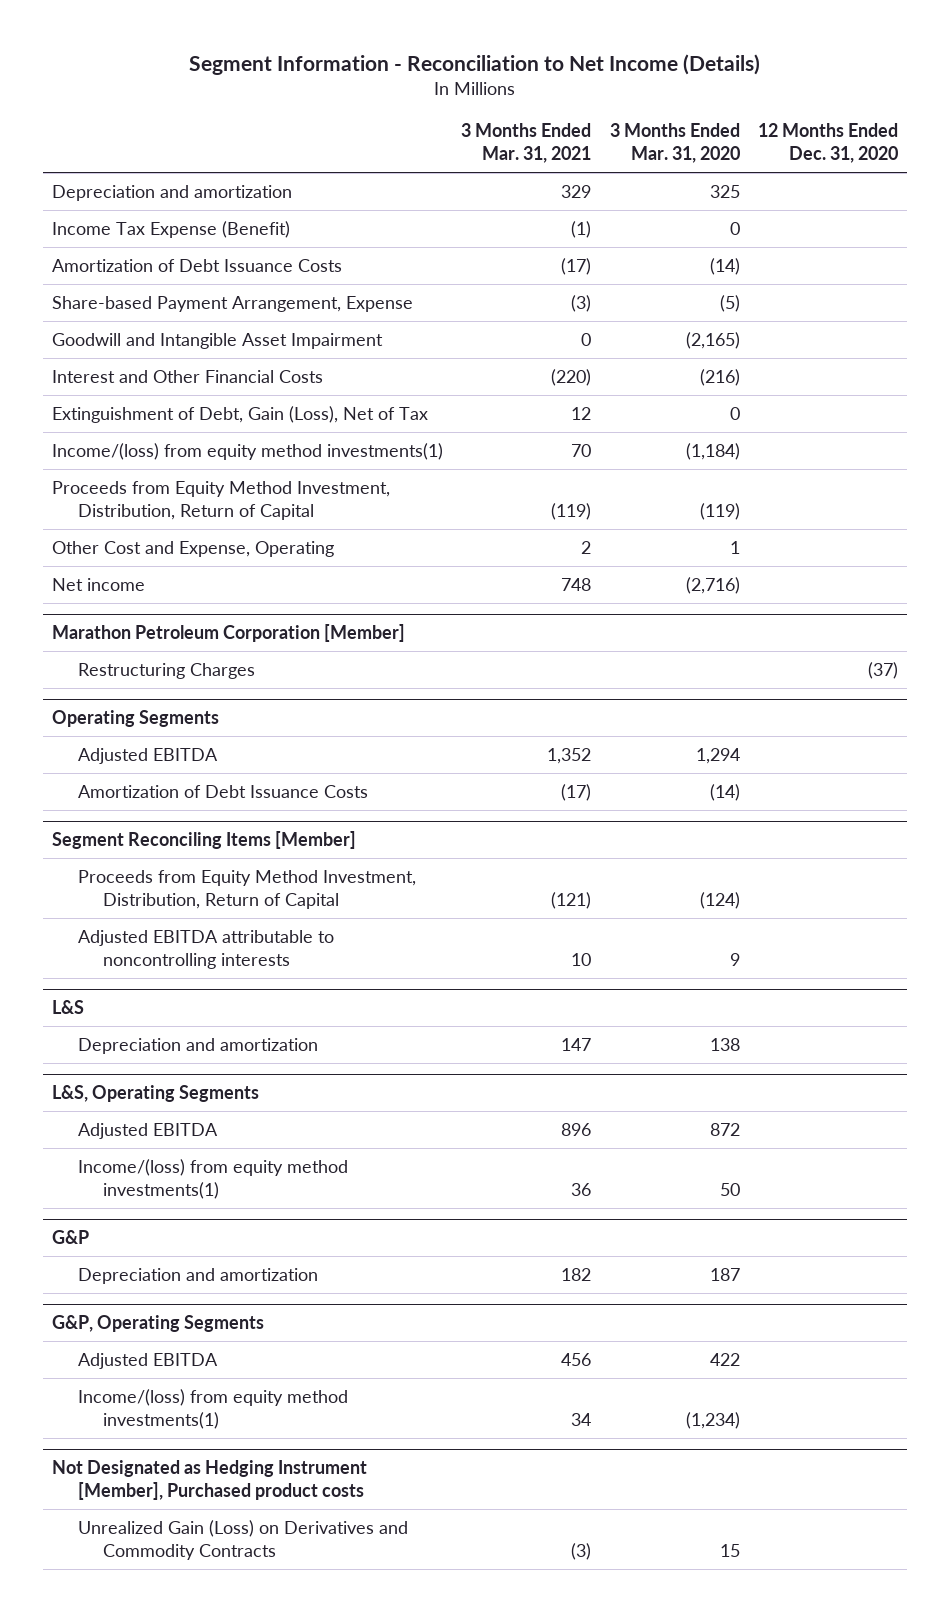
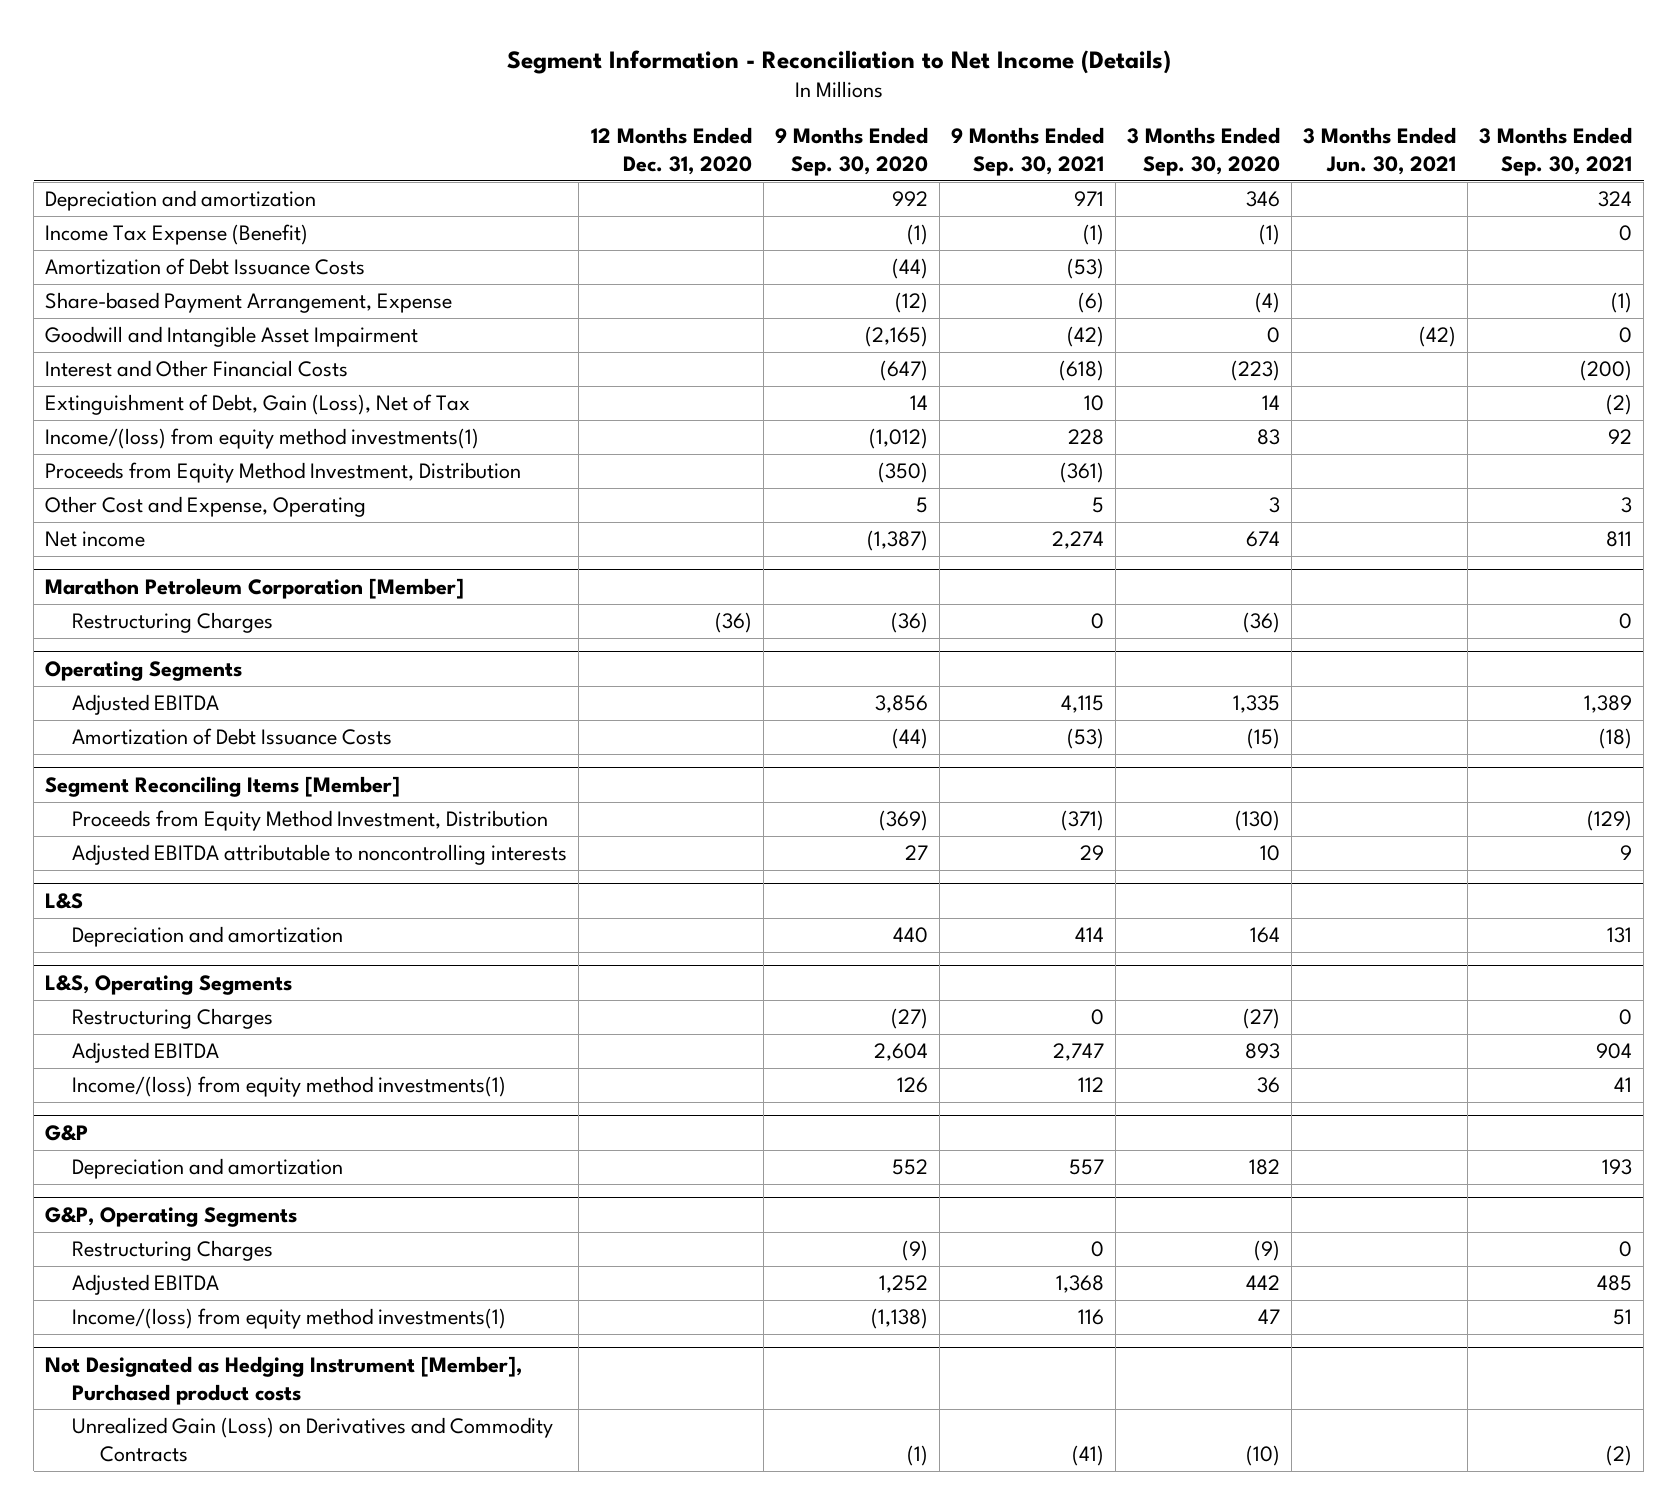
[461,123,592,164] 3 Months Ended Mar. 31, 2021 -> none
[609,123,740,164] 3 Months Ended Mar. 31, 2020 -> none
none -> [774,127,928,176] 9 Months Ended Sep. 30, 2020
none -> [950,127,1104,176] 9 Months Ended Sep. 30, 2021
none -> [1126,127,1280,176] 3 Months Ended Sep. 30, 2020
none -> [1302,127,1456,175] 3 Months Ended Jun. 30, 2021
none -> [1479,127,1633,176] 3 Months Ended Sep. 30, 2021
[52,480,391,520] Proceeds from Equity Method Investment, Distribution, Return of Capital -> [45,462,522,484] Proceeds from Equity Method Investment, Distribution
[868,661,899,679] (37) -> [714,612,752,634] (36)
[77,869,416,909] Proceeds from Equity Method Investment, Distribution, Return of Capital -> [72,810,549,832] Proceeds from Equity Method Investment, Distribution
none -> [72,1008,274,1030] Restructuring Charges
none -> [72,1240,274,1262] Restructuring Charges

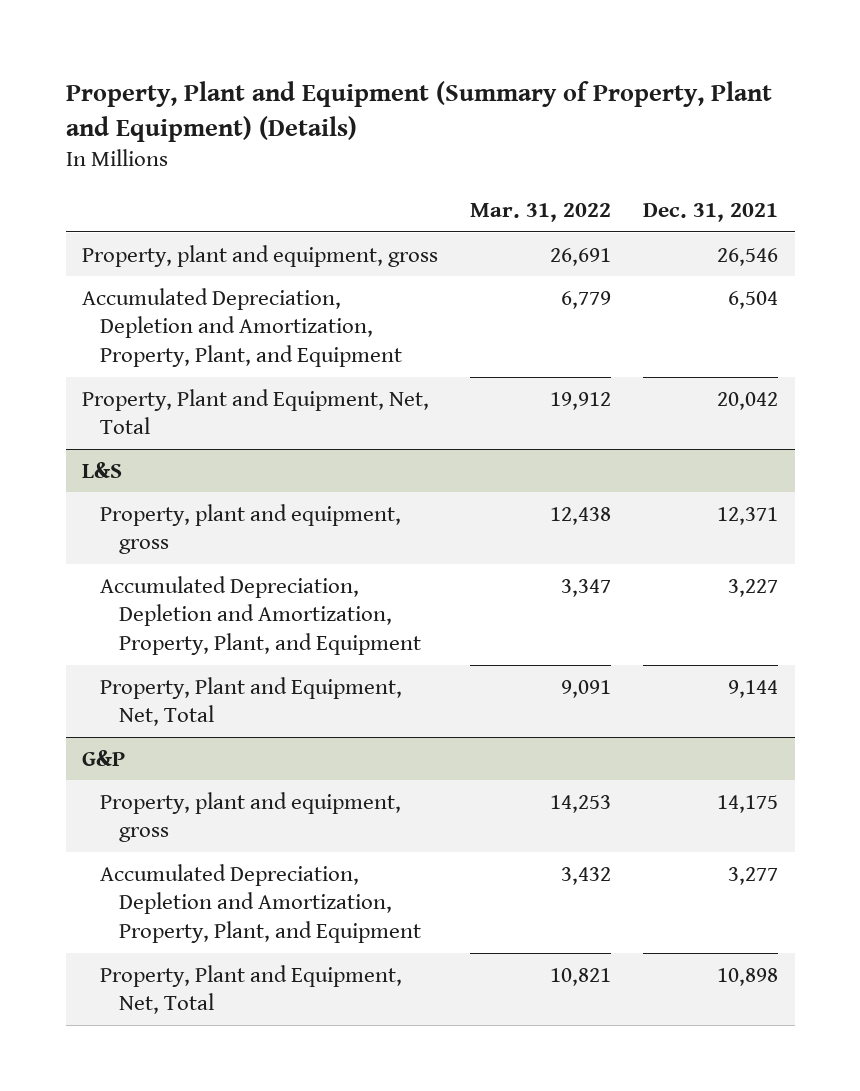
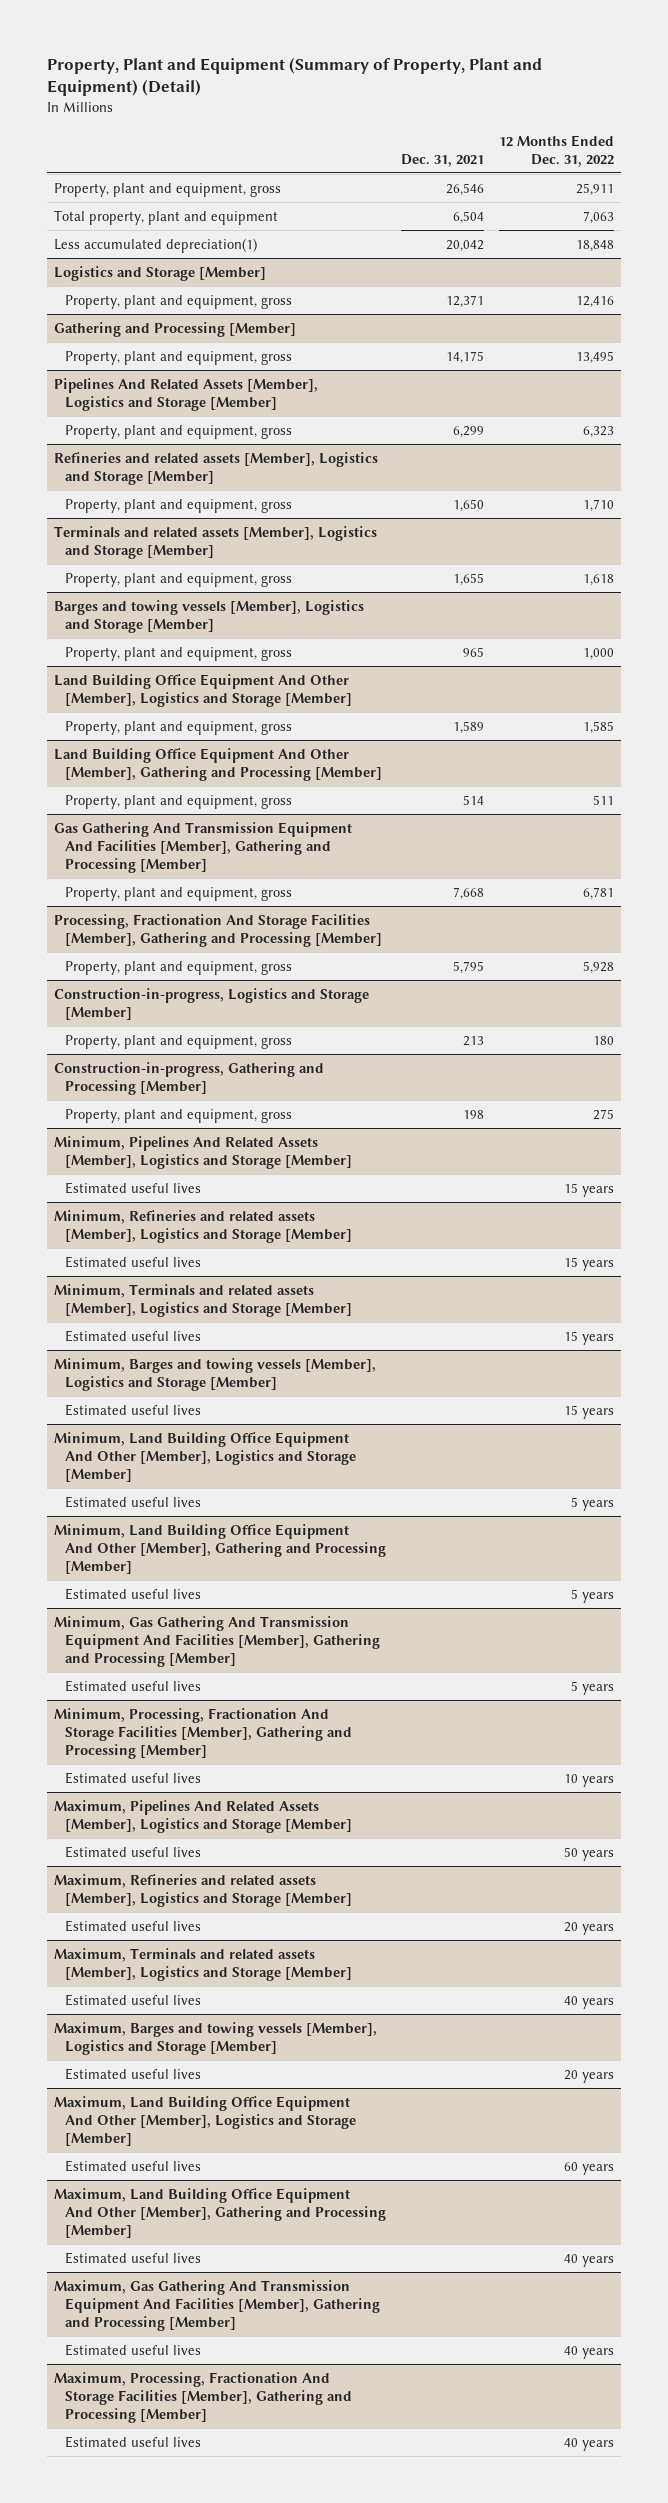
[65,80,772,142] Property, Plant and Equipment (Summary of Property, Plant and Equipment) (Details) -> [46,56,542,97] Property, Plant and Equipment (Summary of Property, Plant and Equipment) (Detail)
[470,203,612,223] Mar. 31, 2022 -> none
none -> [498,134,614,167] 12 Months Ended Dec. 31, 2022
[81,287,403,368] Accumulated Depreciation, Depletion and Amortization, Property, Plant, and Equipment -> [54,209,279,225] Total property, plant and equipment
[81,388,429,435] Property, Plant and Equipment, Net, Total -> [54,237,258,253] Less accumulated depreciation(1)
[81,461,122,478] L&S -> [54,265,267,281] Logistics and Storage [Member]
[100,575,422,656] Accumulated Depreciation, Depletion and Amortization, Property, Plant, and Equipment -> none
[100,676,403,727] Property, Plant and Equipment, Net, Total -> none
[81,749,125,766] G&P -> [54,321,297,337] Gathering and Processing [Member]
[100,863,422,944] Accumulated Depreciation, Depletion and Amortization, Property, Plant, and Equipment -> none
[100,964,403,1015] Property, Plant and Equipment, Net, Total -> none
none -> [54,377,319,411] Pipelines And Related Assets [Member], Logistics and Storage [Member]
none -> [65,424,293,439] Property, plant and equipment, gross
none -> [54,451,379,485] Refineries and related assets [Member], Logistics and Storage [Member]
none -> [65,498,293,513] Property, plant and equipment, gross
none -> [54,525,378,559] Terminals and related assets [Member], Logistics and Storage [Member]
none -> [65,572,293,587] Property, plant and equipment, gross
none -> [54,599,365,633] Barges and towing vessels [Member], Logistics and Storage [Member]
none -> [65,646,293,661] Property, plant and equipment, gross
none -> [54,673,353,707] Land Building Office Equipment And Other [Member], Logistics and Storage [Member]
none -> [65,720,293,735] Property, plant and equipment, gross
none -> [54,747,383,781] Land Building Office Equipment And Other [Member], Gathering and Processing [Member]
none -> [65,794,293,809] Property, plant and equipment, gross
none -> [54,821,353,873] Gas Gathering And Transmission Equipment And Facilities [Member], Gathering and Processing [Member]
none -> [65,886,293,901] Property, plant and equipment, gross
none -> [54,913,383,947] Processing, Fractionation And Storage Facilities [Member], Gathering and Processing [Member]
none -> [65,960,293,975] Property, plant and equipment, gross
none -> [54,987,370,1020] Construction-in-progress, Logistics and Storage [Member]
none -> [65,1034,293,1049] Property, plant and equipment, gross
none -> [54,1061,325,1095] Construction-in-progress, Gathering and Processing [Member]
none -> [65,1108,293,1123] Property, plant and equipment, gross
none -> [54,1135,353,1169] Minimum, Pipelines And Related Assets [Member], Logistics and Storage [Member]
none -> [65,1181,202,1194] Estimated useful lives
none -> [54,1209,353,1243] Minimum, Refineries and related assets [Member], Logistics and Storage [Member]
none -> [65,1255,202,1268] Estimated useful lives
none -> [54,1283,353,1317] Minimum, Terminals and related assets [Member], Logistics and Storage [Member]
none -> [65,1329,202,1342] Estimated useful lives
none -> [54,1357,377,1391] Minimum, Barges and towing vessels [Member], Logistics and Storage [Member]
none -> [65,1403,202,1416] Estimated useful lives
none -> [54,1431,357,1482] Minimum, Land Building Office Equipment And Other [Member], Logistics and Storage [Member]
none -> [65,1495,202,1508] Estimated useful lives
none -> [54,1523,387,1574] Minimum, Land Building Office Equipment And Other [Member], Gathering and Processing [Member]
none -> [65,1587,202,1600] Estimated useful lives
none -> [54,1615,381,1667] Minimum, Gas Gathering And Transmission Equipment And Facilities [Member], Gathering and Processing [Member]
none -> [65,1679,202,1692] Estimated useful lives
none -> [54,1707,353,1759] Minimum, Processing, Fractionation And Storage Facilities [Member], Gathering and Processing [Member]
none -> [65,1771,202,1784] Estimated useful lives
none -> [54,1799,353,1833] Maximum, Pipelines And Related Assets [Member], Logistics and Storage [Member]
none -> [65,1845,202,1858] Estimated useful lives
none -> [54,1873,353,1907] Maximum, Refineries and related assets [Member], Logistics and Storage [Member]
none -> [65,1919,202,1932] Estimated useful lives
none -> [54,1947,353,1981] Maximum, Terminals and related assets [Member], Logistics and Storage [Member]
none -> [65,1993,202,2006] Estimated useful lives
none -> [54,2021,378,2055] Maximum, Barges and towing vessels [Member], Logistics and Storage [Member]
none -> [65,2067,202,2080] Estimated useful lives
none -> [54,2095,357,2146] Maximum, Land Building Office Equipment And Other [Member], Logistics and Storage [Member]
none -> [65,2159,202,2172] Estimated useful lives
none -> [54,2187,387,2238] Maximum, Land Building Office Equipment And Other [Member], Gathering and Processing [Member]
none -> [65,2251,202,2264] Estimated useful lives
none -> [54,2279,381,2331] Maximum, Gas Gathering And Transmission Equipment And Facilities [Member], Gathering and Processing [Member]
none -> [65,2343,202,2356] Estimated useful lives
none -> [54,2371,353,2423] Maximum, Processing, Fractionation And Storage Facilities [Member], Gathering and Processing [Member]
none -> [65,2435,202,2448] Estimated useful lives

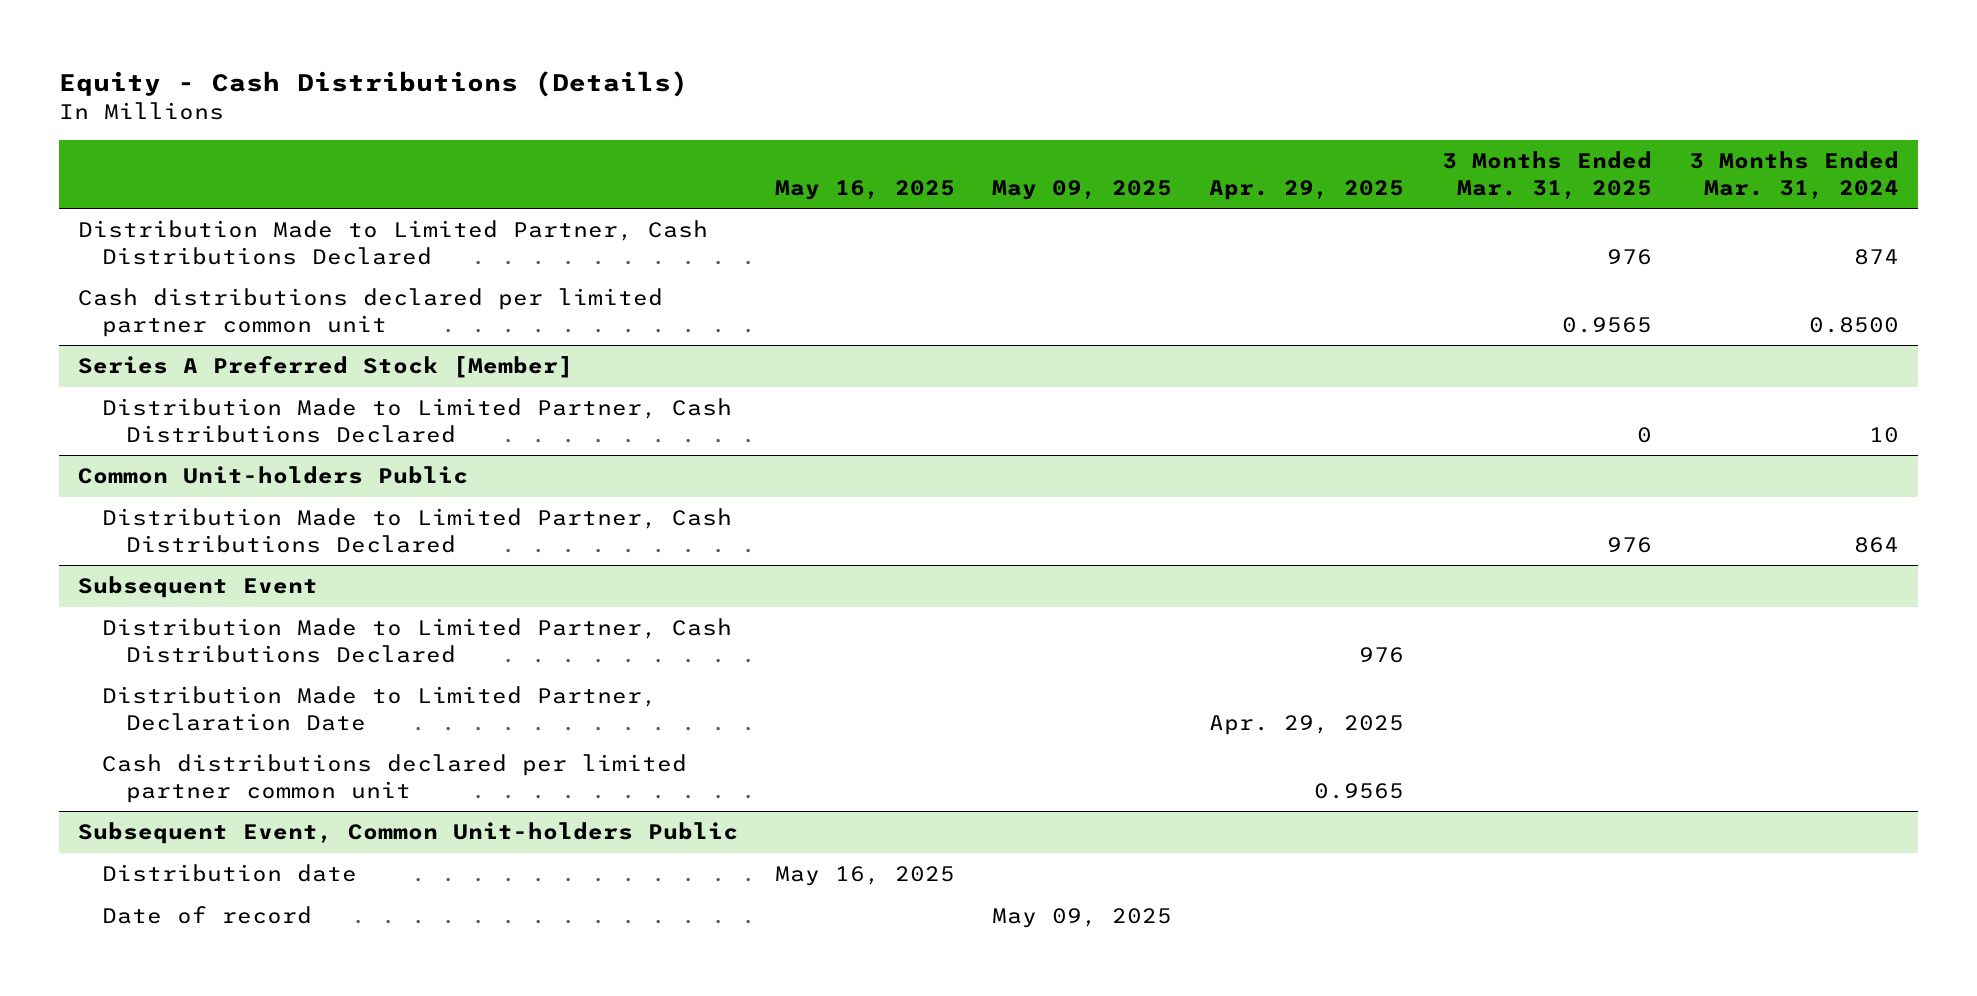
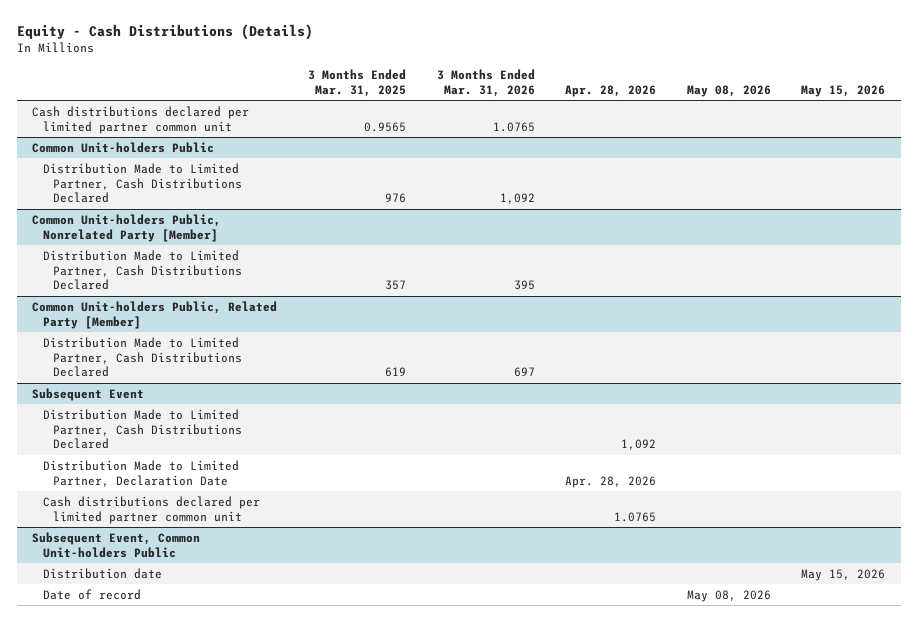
[774,179,955,200] May 16, 2025 -> none
[992,179,1173,200] May 09, 2025 -> none
[1209,179,1405,200] Apr. 29, 2025 -> none
[1689,151,1900,199] 3 Months Ended Mar. 31, 2024 -> none
none -> [436,69,535,98] 3 Months Ended Mar. 31, 2026
none -> [565,85,657,98] Apr. 28, 2026
none -> [686,85,771,98] May 08, 2026
none -> [801,85,886,98] May 15, 2026
[77,220,708,265] Distribution Made to Limited Partner, Cash Distributions Declared -> none
[77,356,573,379] Series A Preferred Stock [Member] -> none
[101,398,732,443] Distribution Made to Limited Partner, Cash Distributions Declared -> none
none -> [32,213,222,242] Common Unit-holders Public, Nonrelated Party [Member]
none -> [42,249,242,291] Distribution Made to Limited Partner, Cash Distributions Declared
none -> [32,300,278,329] Common Unit-holders Public, Related Party [Member]
none -> [42,336,242,378] Distribution Made to Limited Partner, Cash Distributions Declared

